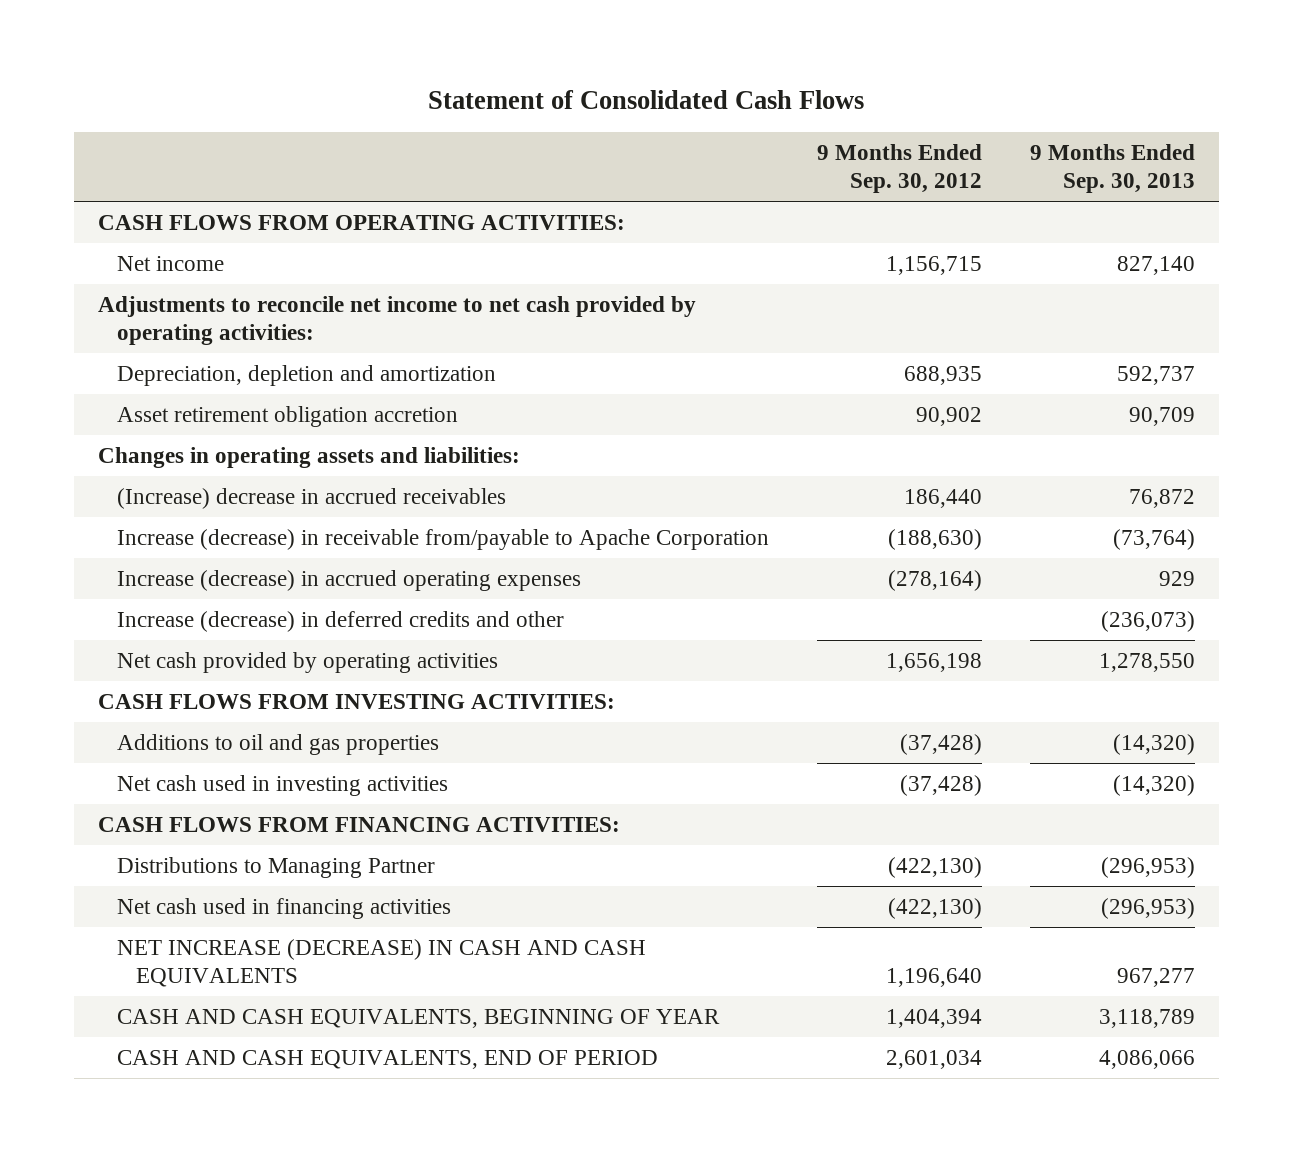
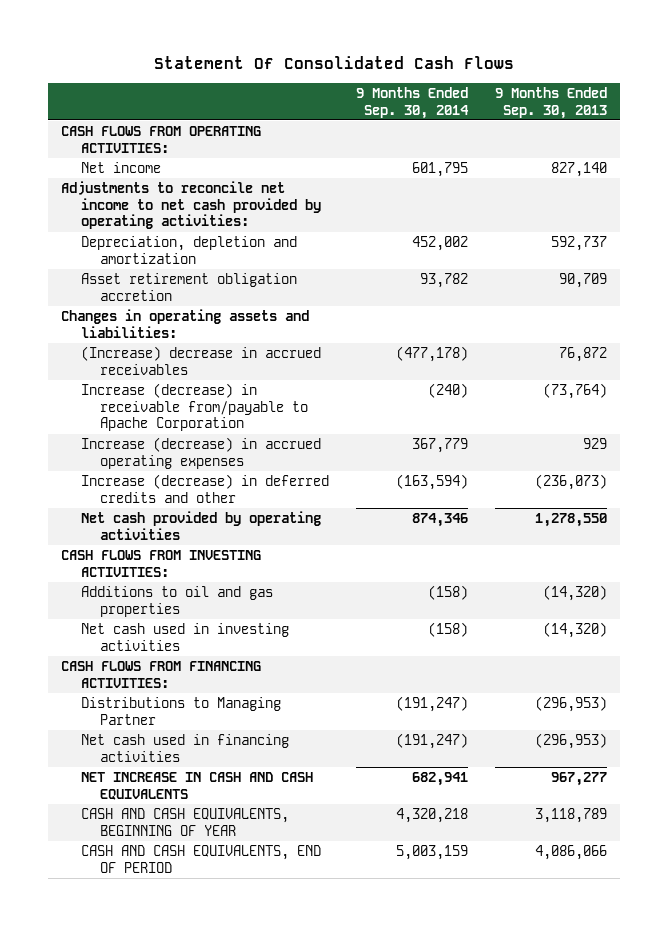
[428,90,865,110] Statement of Consolidated Cash Flows -> [154,56,515,70] Statement Of Consolidated Cash Flows
[816,144,982,194] 9 Months Ended Sep. 30, 2012 -> none
none -> [355,86,469,119] 9 Months Ended Sep. 30, 2014
[117,938,647,987] NET INCREASE (DECREASE) IN CASH AND CASH EQUIVALENTS -> [80,772,313,800] NET INCREASE IN CASH AND CASH EQUIVALENTS

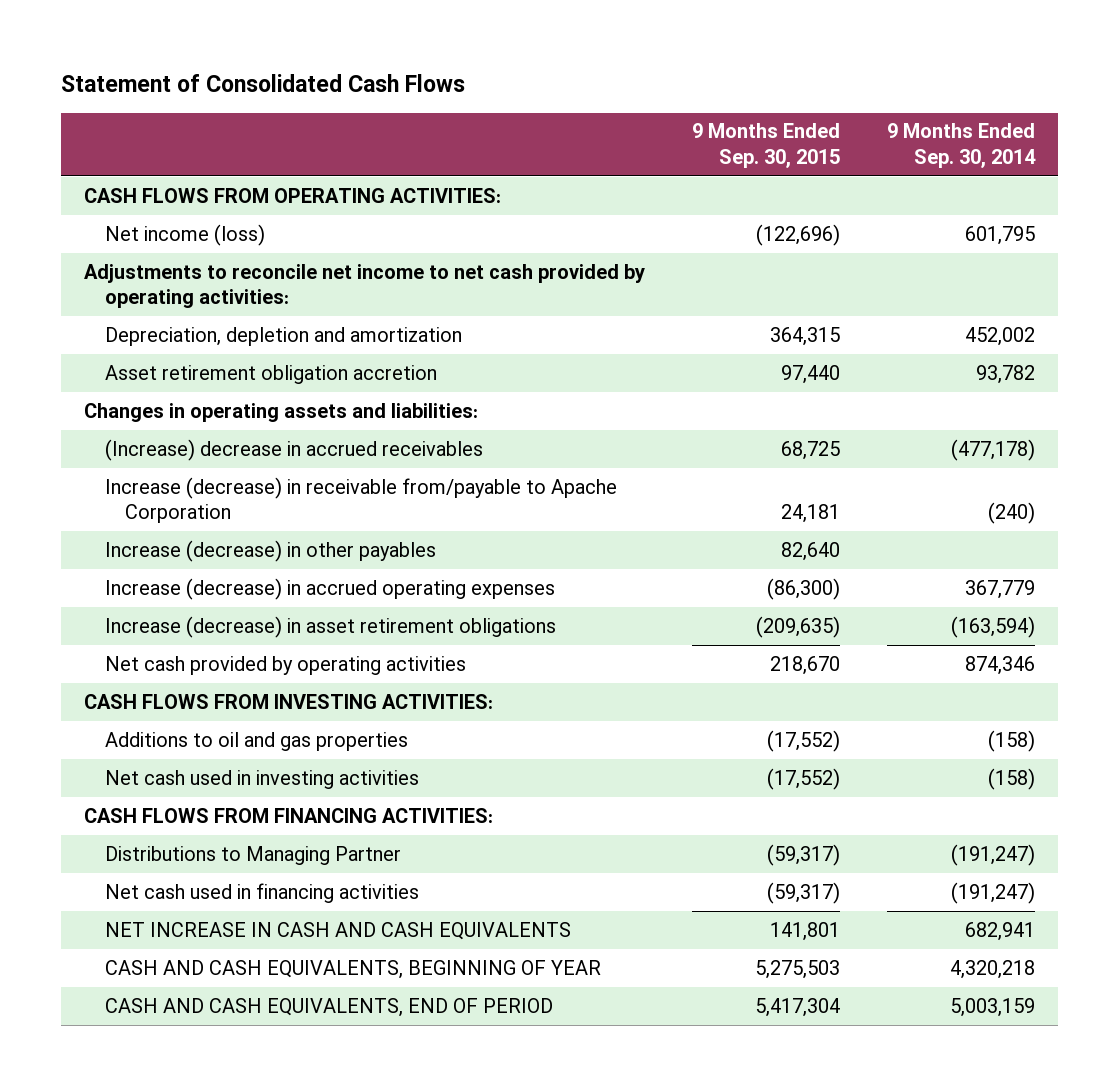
[154,56,515,70] Statement Of Consolidated Cash Flows -> [60,74,465,93] Statement of Consolidated Cash Flows
[494,86,607,119] 9 Months Ended Sep. 30, 2013 -> none
none -> [692,123,841,169] 9 Months Ended Sep. 30, 2015
[80,162,161,174] Net income -> [104,223,265,246] Net income (loss)
none -> [104,539,436,562] Increase (decrease) in other payables
[80,474,329,503] Increase (decrease) in deferred credits and other -> [104,615,556,638] Increase (decrease) in asset retirement obligations

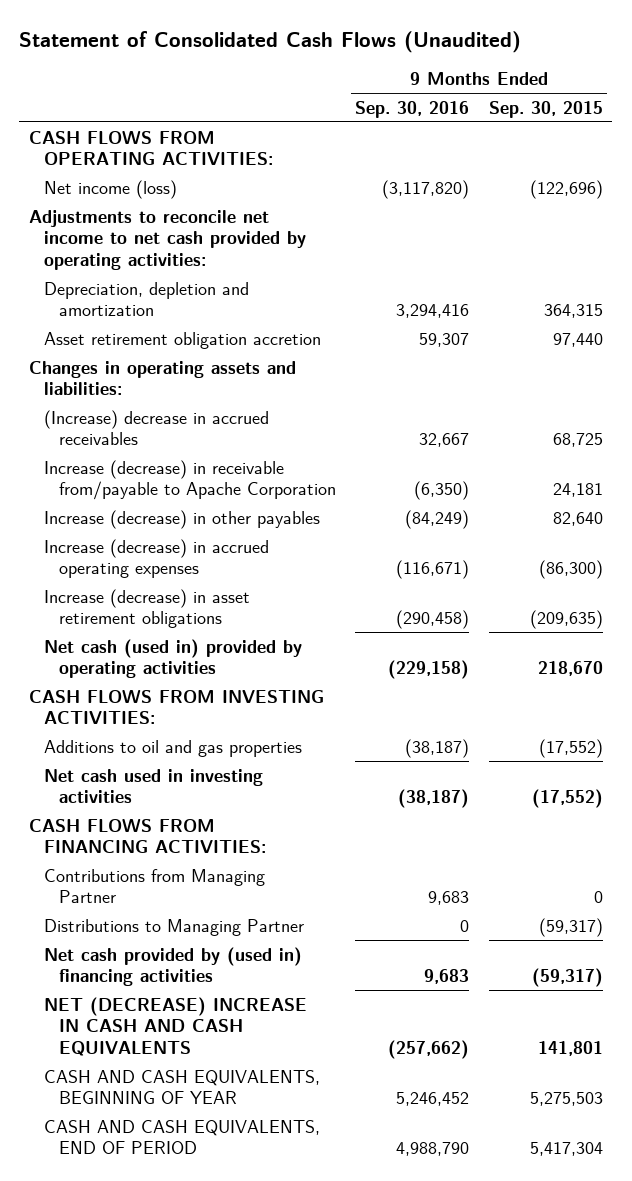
[60,74,465,93] Statement of Consolidated Cash Flows -> [19,30,522,53] Statement of Consolidated Cash Flows (Unaudited)
[887,123,1037,169] 9 Months Ended Sep. 30, 2014 -> none
none -> [355,100,470,118] Sep. 30, 2016
[104,655,466,675] Net cash provided by operating activities -> [44,638,303,679] Net cash (used in) provided by operating activities
none -> [44,868,266,904] Contributions from Managing Partner
[104,882,419,903] Net cash used in financing activities -> [44,946,303,987] Net cash provided by (used in) financing activities
[104,921,571,940] NET INCREASE IN CASH AND CASH EQUIVALENTS -> [44,996,308,1057] NET (DECREASE) INCREASE IN CASH AND CASH EQUIVALENTS

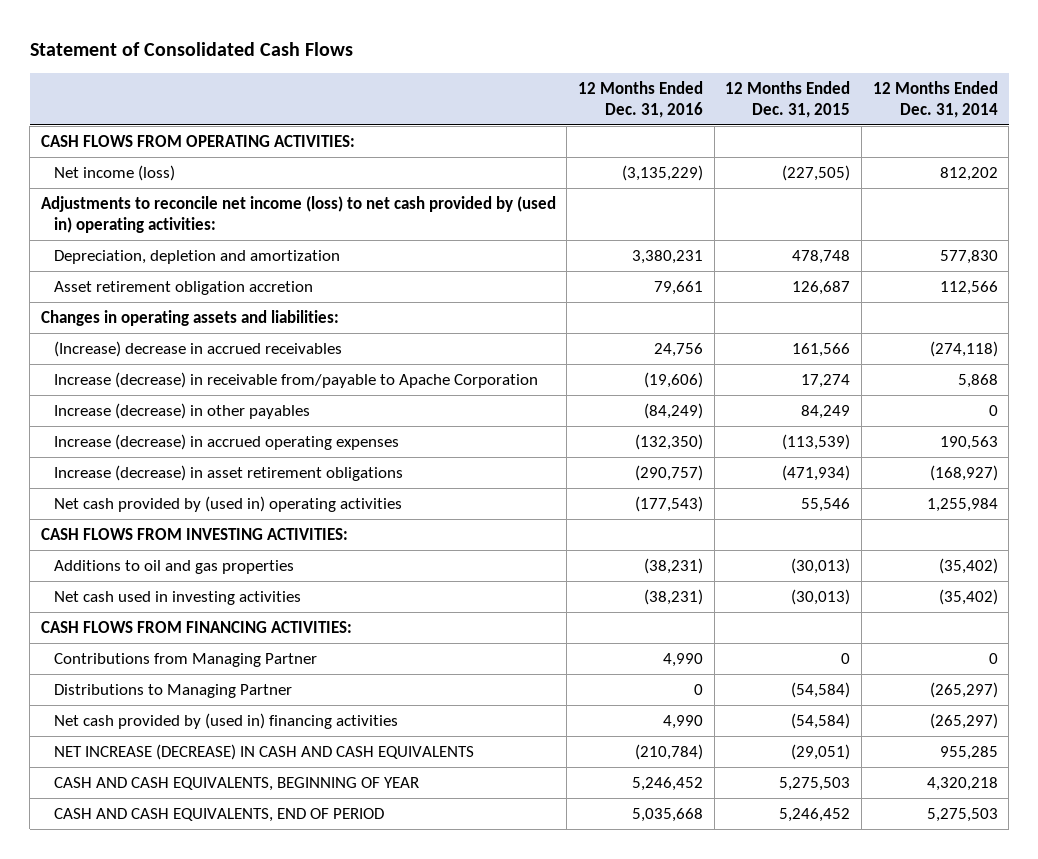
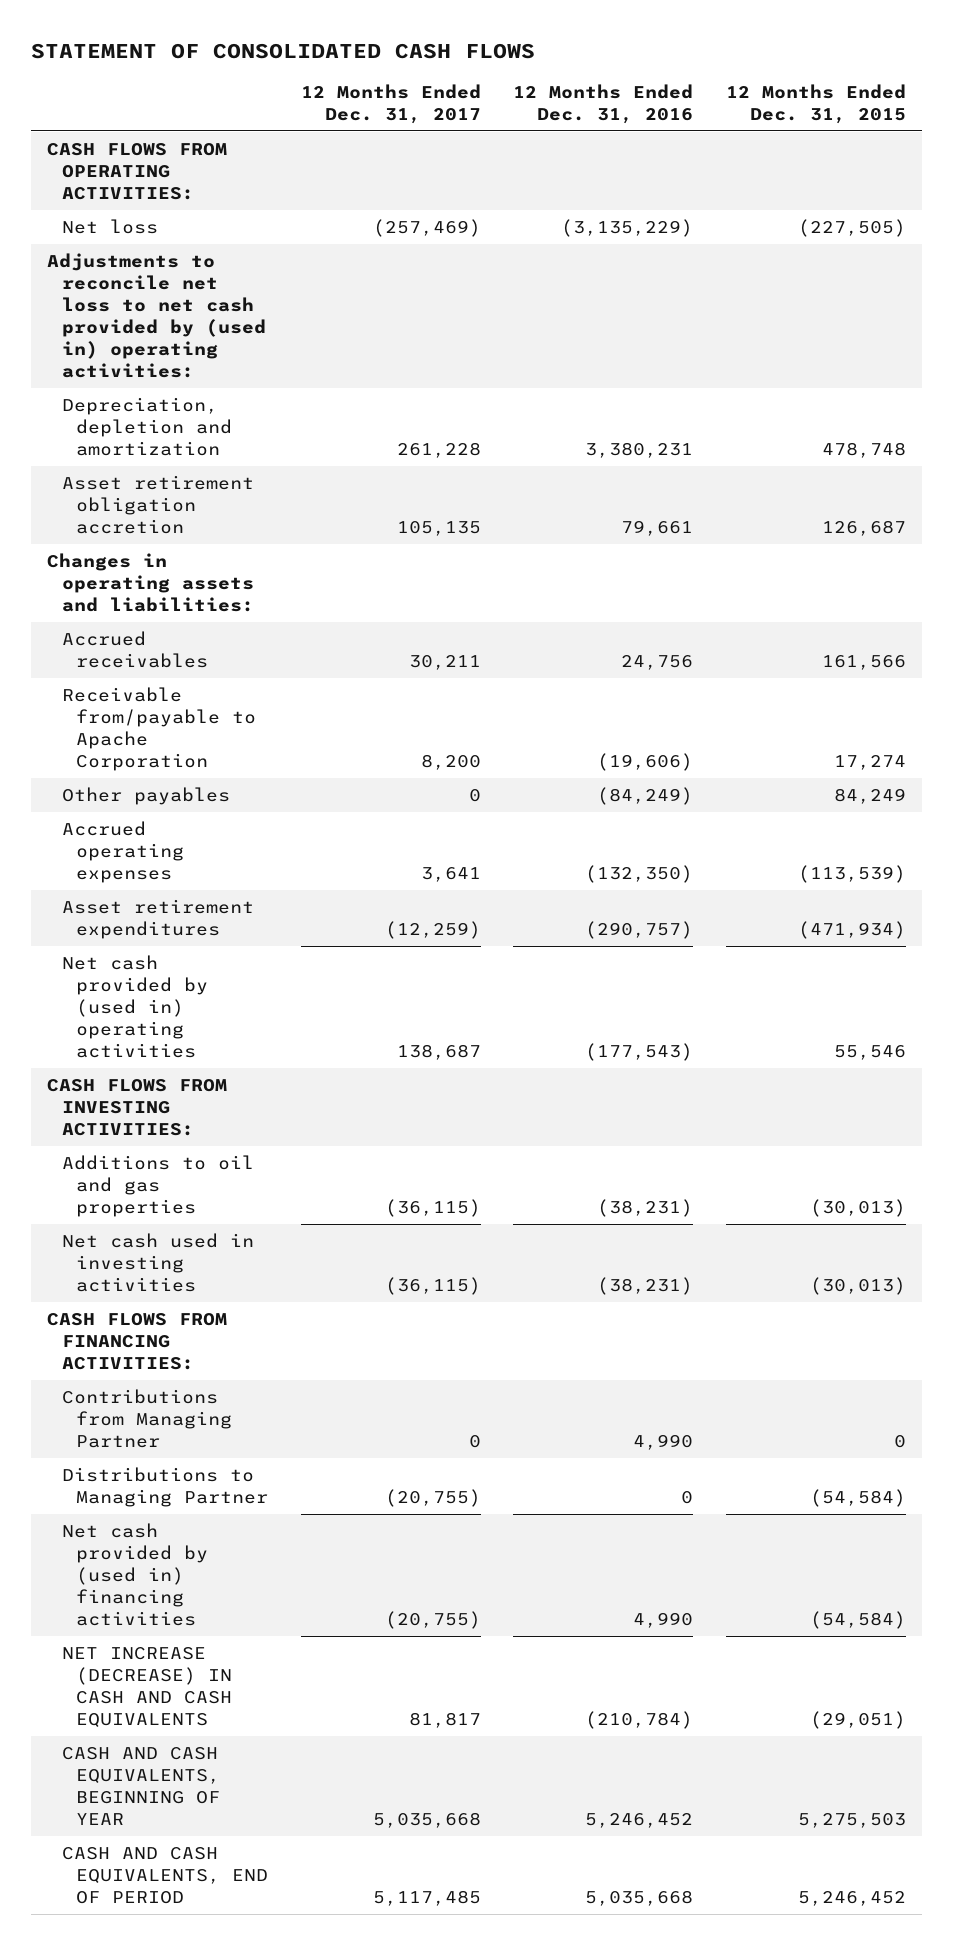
[29,41,353,56] Statement of Consolidated Cash Flows -> [31,42,536,59] STATEMENT OF CONSOLIDATED CASH FLOWS
[872,80,998,118] 12 Months Ended Dec. 31, 2014 -> none
none -> [300,83,481,125] 12 Months Ended Dec. 31, 2017
[53,164,175,181] Net income (loss) -> [61,218,158,234] Net loss
[40,195,556,234] Adjustments to reconcile net income (loss) to net cash provided by (used in) operating activities: -> [47,252,266,379] Adjustments to reconcile net loss to net cash provided by (used in) operating activities:
[53,340,342,357] (Increase) decrease in accrued receivables -> [61,630,209,669] Accrued receivables
[53,371,538,388] Increase (decrease) in receivable from/payable to Apache Corporation -> [61,686,257,772] Receivable from/payable to Apache Corporation
[53,402,310,419] Increase (decrease) in other payables -> [61,786,230,805] Other payables
[53,433,399,450] Increase (decrease) in accrued operating expenses -> [61,820,185,884] Accrued operating expenses
[53,464,403,481] Increase (decrease) in asset retirement obligations -> [61,898,254,940] Asset retirement expenditures

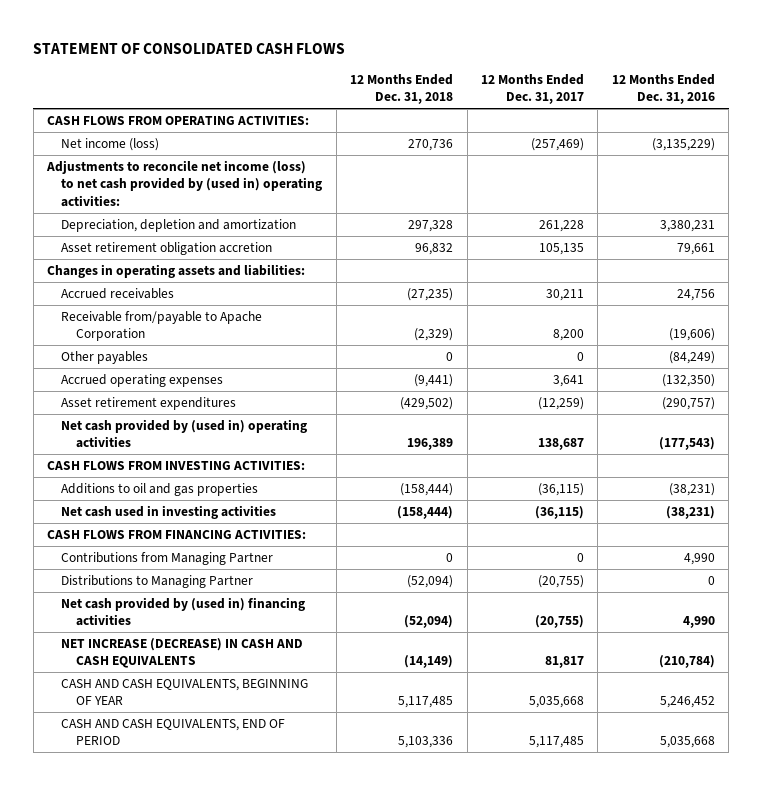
[725,83,906,125] 12 Months Ended Dec. 31, 2015 -> none
none -> [350,73,454,105] 12 Months Ended Dec. 31, 2018
[61,218,158,234] Net loss -> [61,137,160,151] Net income (loss)
[47,252,266,379] Adjustments to reconcile net loss to net cash provided by (used in) operating activities: -> [46,159,323,207] Adjustments to reconcile net income (loss) to net cash provided by (used in) operating activities:

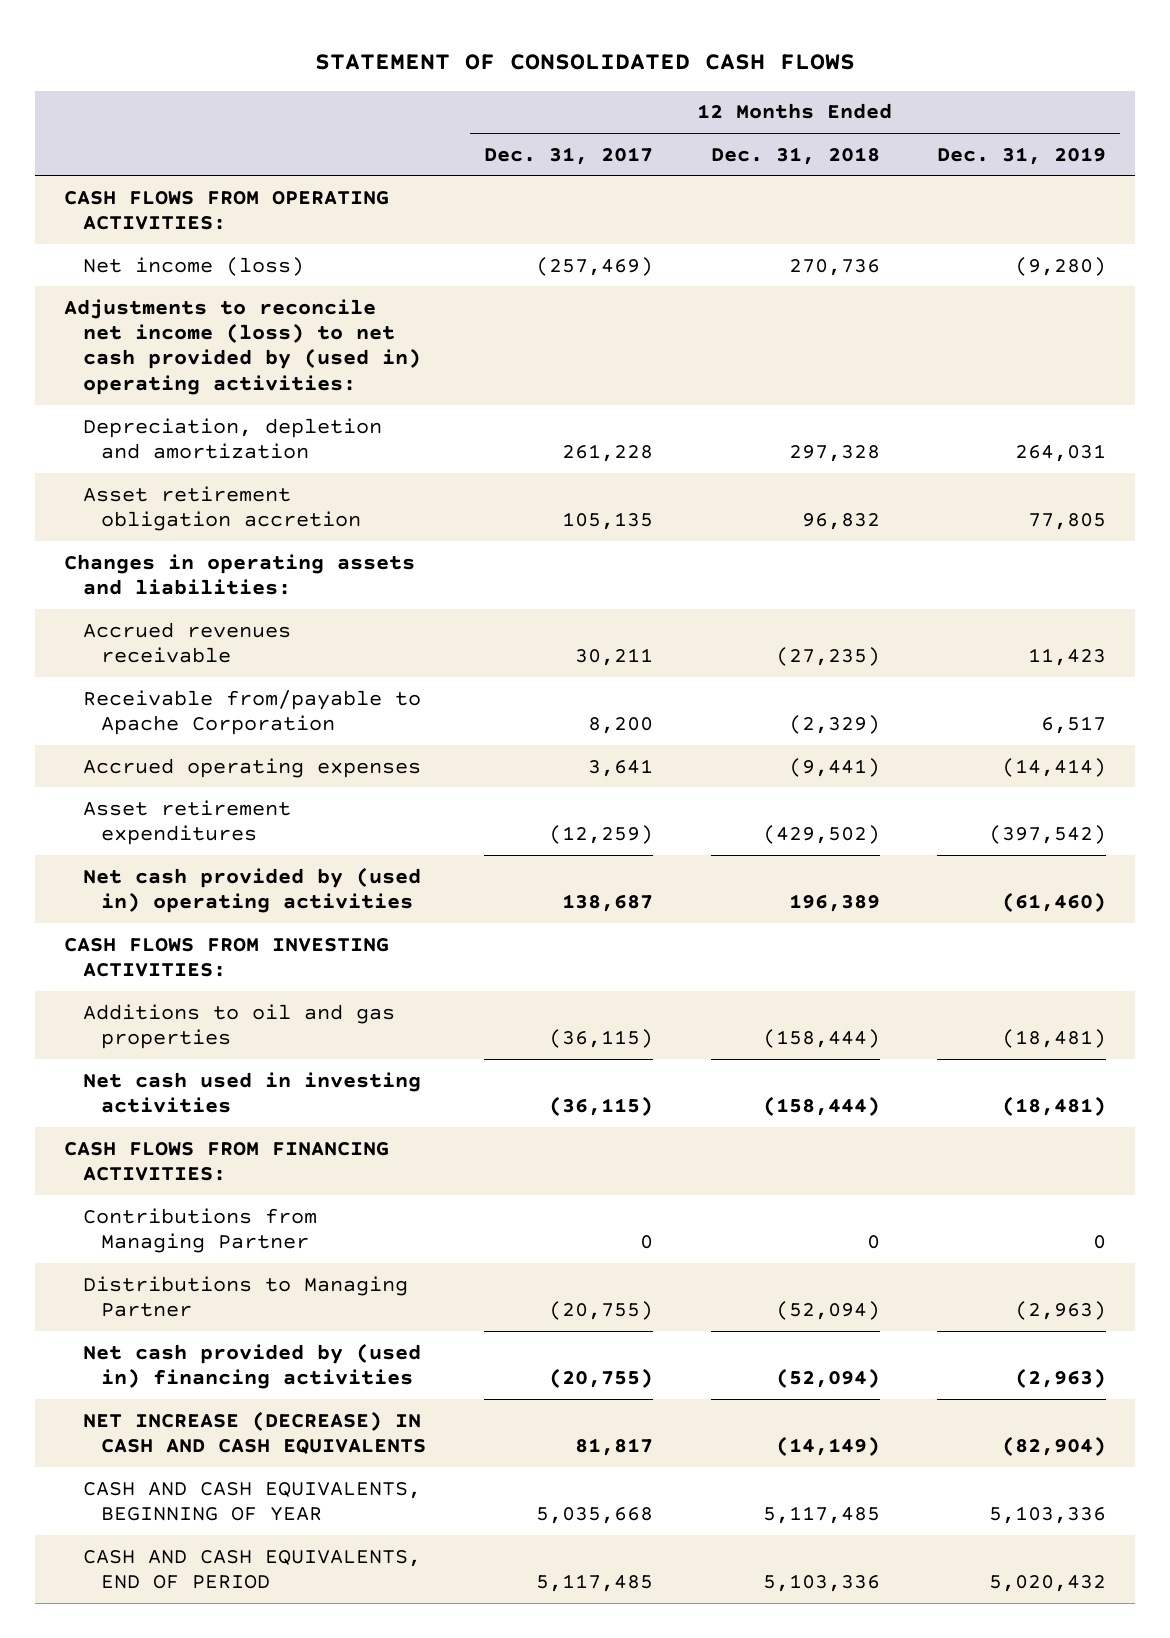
[611,73,715,105] 12 Months Ended Dec. 31, 2016 -> none
none -> [937,146,1107,165] Dec. 31, 2019
[61,287,175,299] Accrued receivables -> [82,621,291,663] Accrued revenues receivable
[61,350,149,364] Other payables -> none

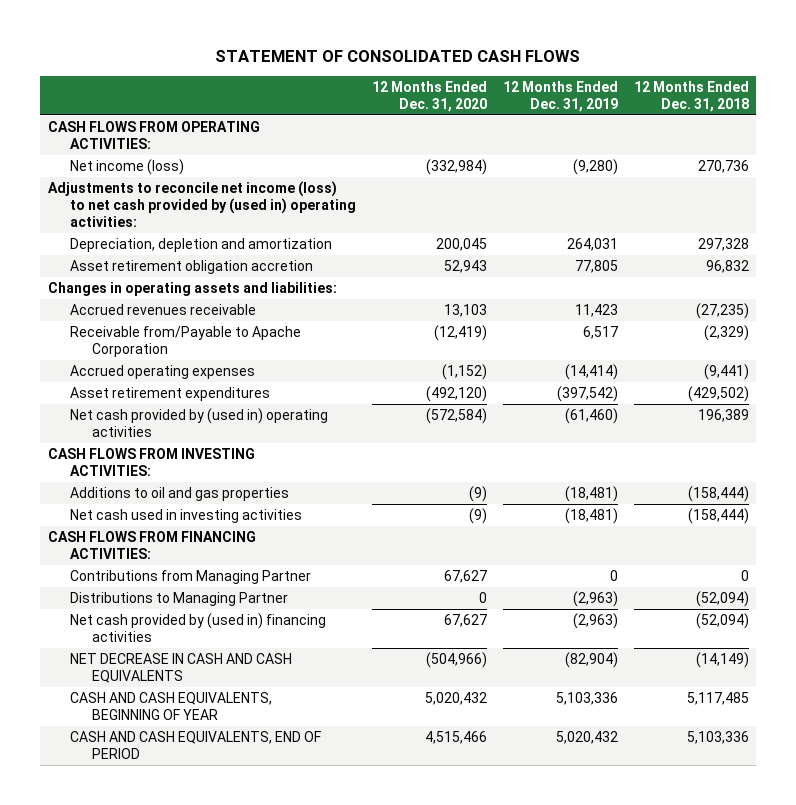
[483,146,653,165] Dec. 31, 2017 -> none
none -> [371,80,487,113] 12 Months Ended Dec. 31, 2020
[82,689,421,735] Receivable from/payable to Apache Corporation -> [69,325,301,358] Receivable from/Payable to Apache Corporation
[82,1410,427,1454] NET INCREASE (DECREASE) IN CASH AND CASH EQUIVALENTS -> [69,652,292,684] NET DECREASE IN CASH AND CASH EQUIVALENTS

